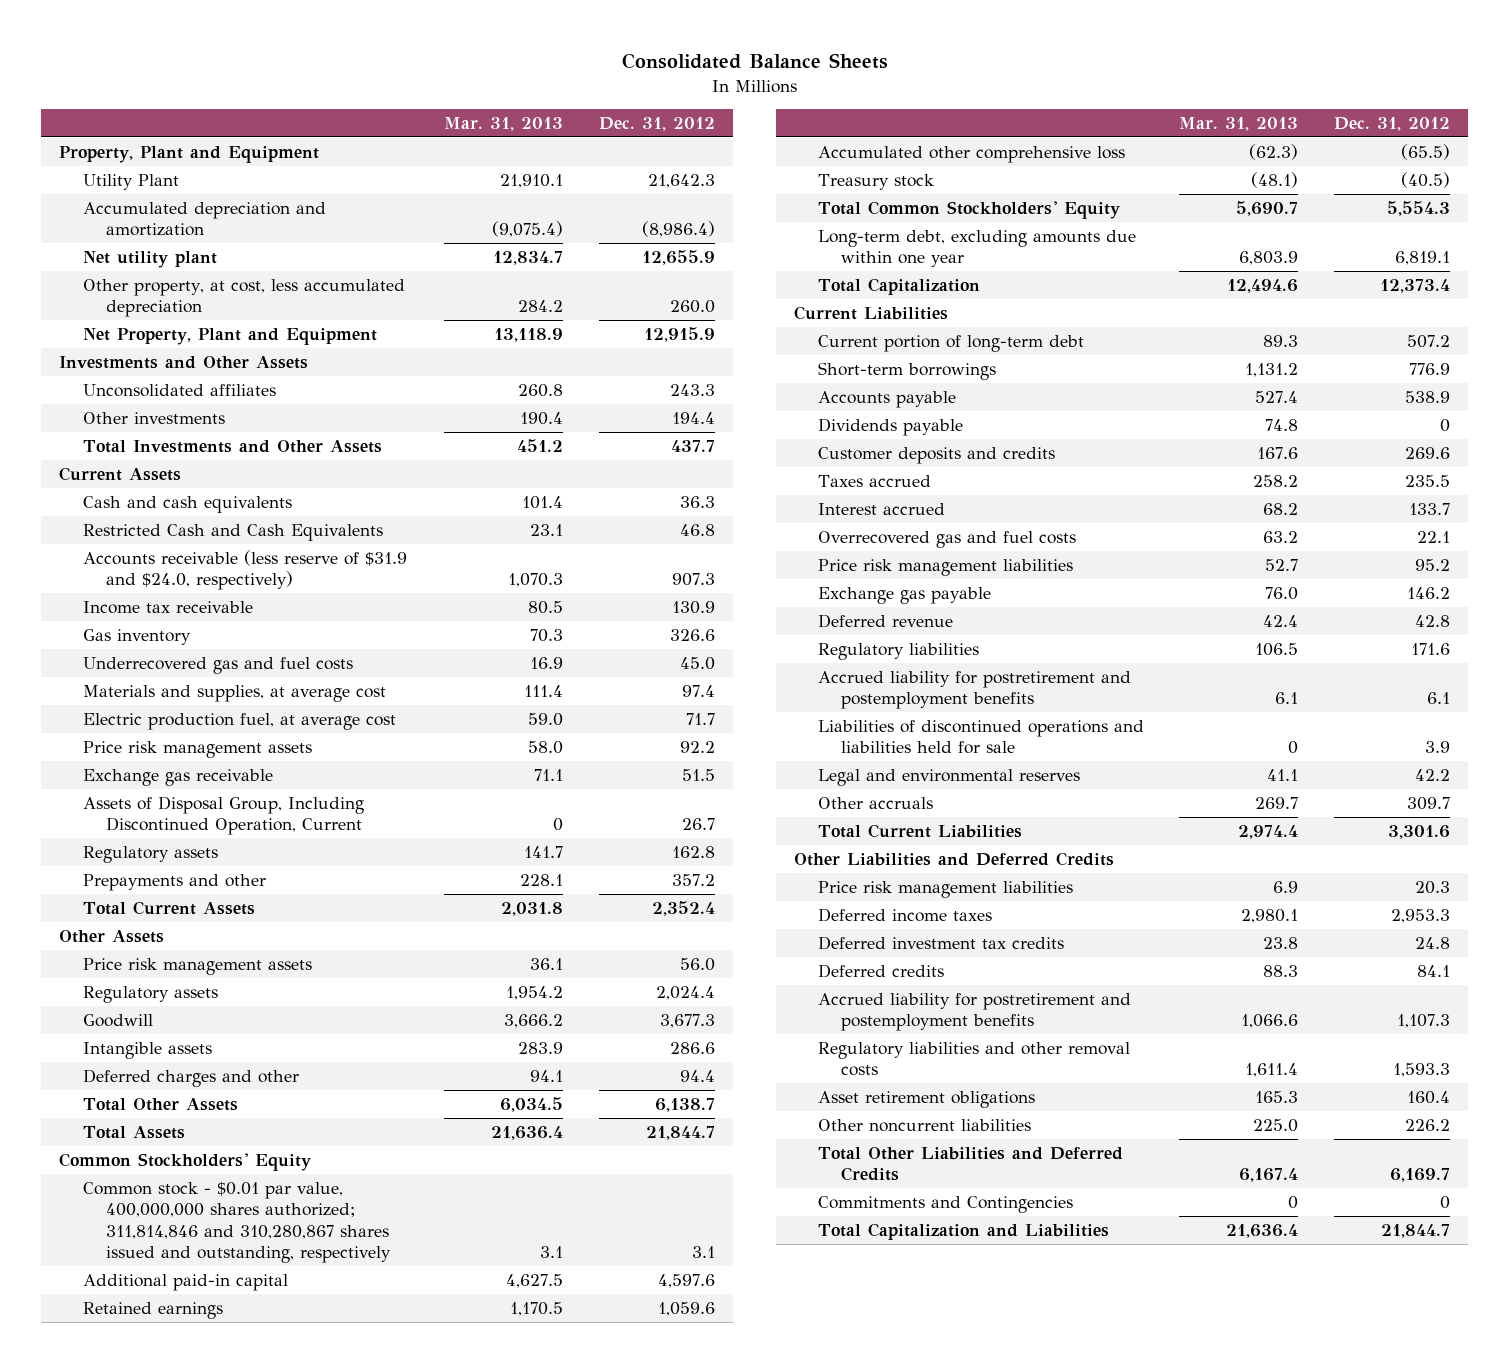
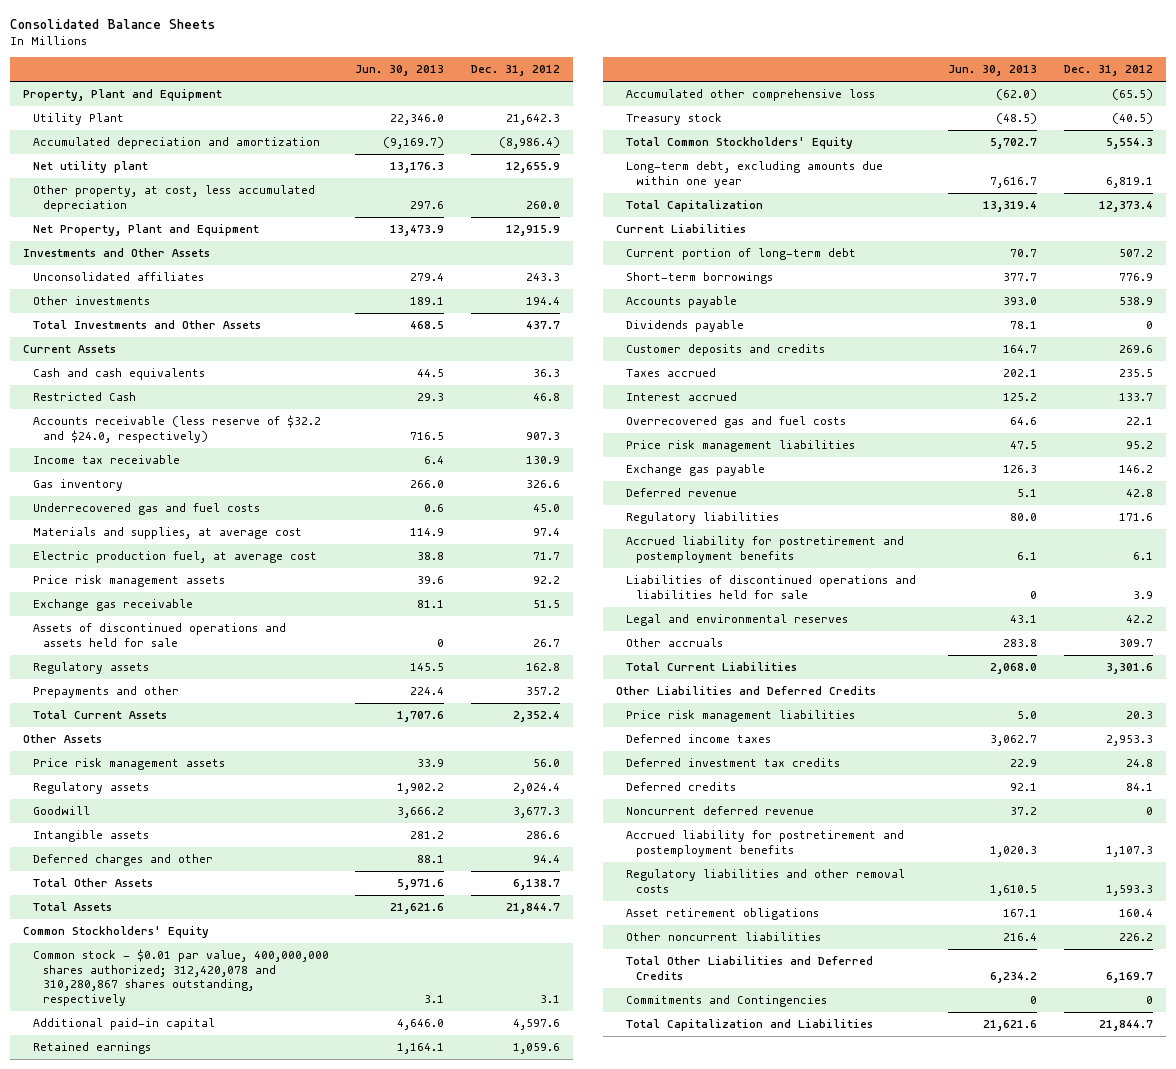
[444,116,564,131] Mar. 31, 2013 -> none
none -> [355,65,445,77] Jun. 30, 2013
[82,524,383,542] Restricted Cash and Cash Equivalents -> [33,392,137,402] Restricted Cash
[82,550,407,591] Accounts receivable (less reserve of $31.9 and $24.0, respectively) -> [33,415,322,443] Accounts receivable (less reserve of $32.2 and $24.0, respectively)
[82,796,364,836] Assets of Disposal Group, Including Discontinued Operation, Current -> [33,623,287,647] Assets of discontinued operations and assets held for sale
[82,1182,392,1263] Common stock - $0.01 par value, 400,000,000 shares authorized; 311,814,846 and 310,280,867 shares issued and outstanding, respectively -> [33,949,330,1006] Common stock - $0.01 par value, 400,000,000 shares authorized; 312,420,078 and 310,280,867 shares outstanding, respectively
none -> [626,806,815,816] Noncurrent deferred revenue

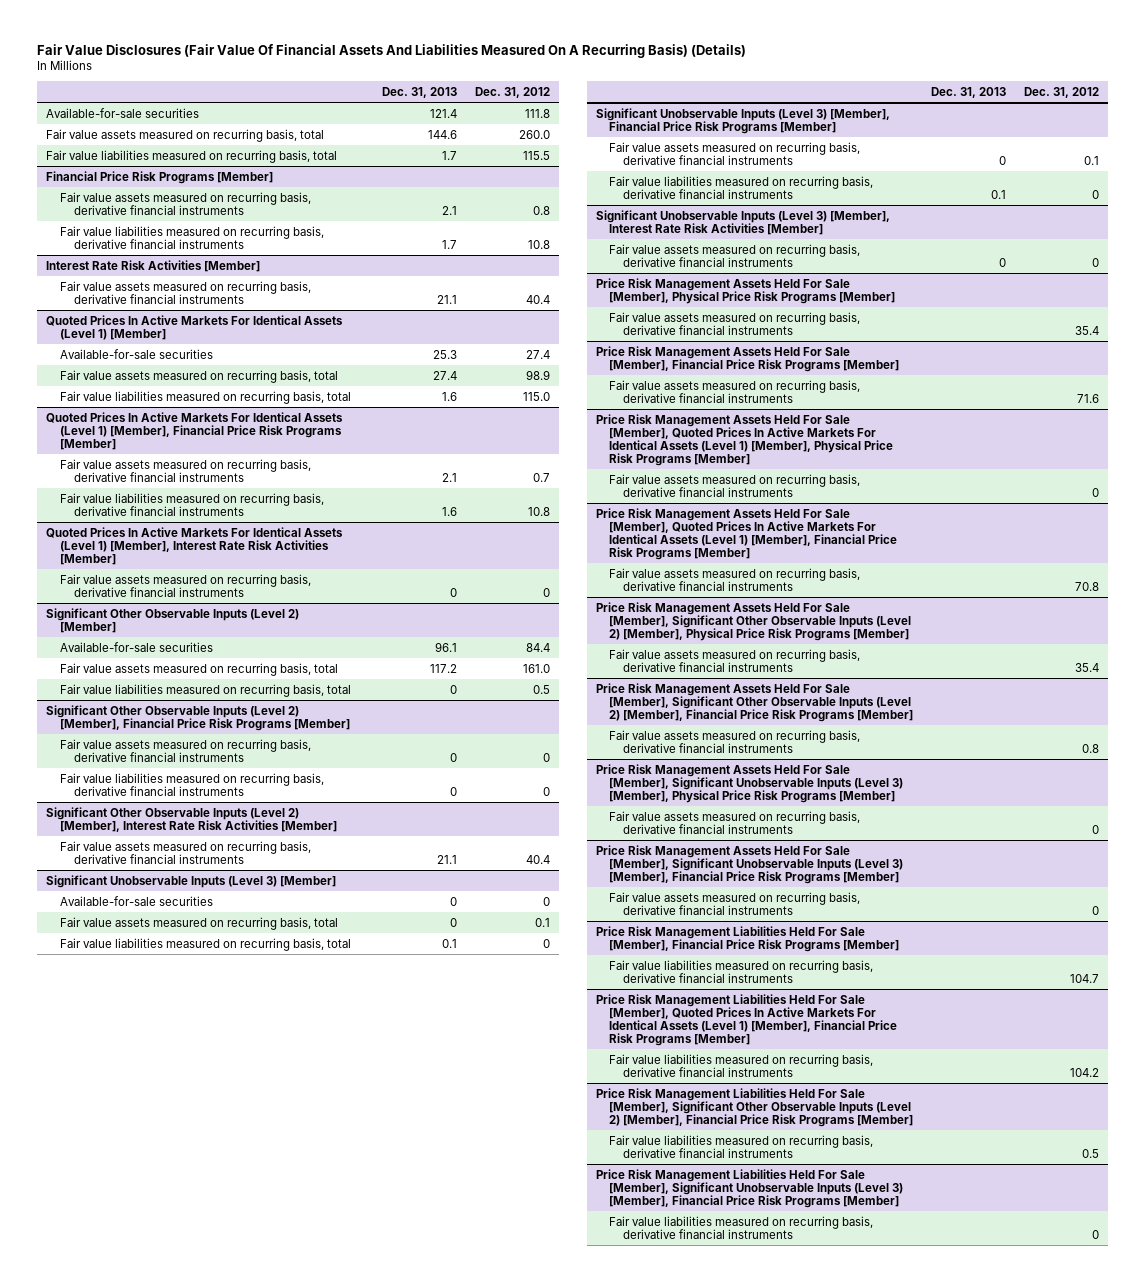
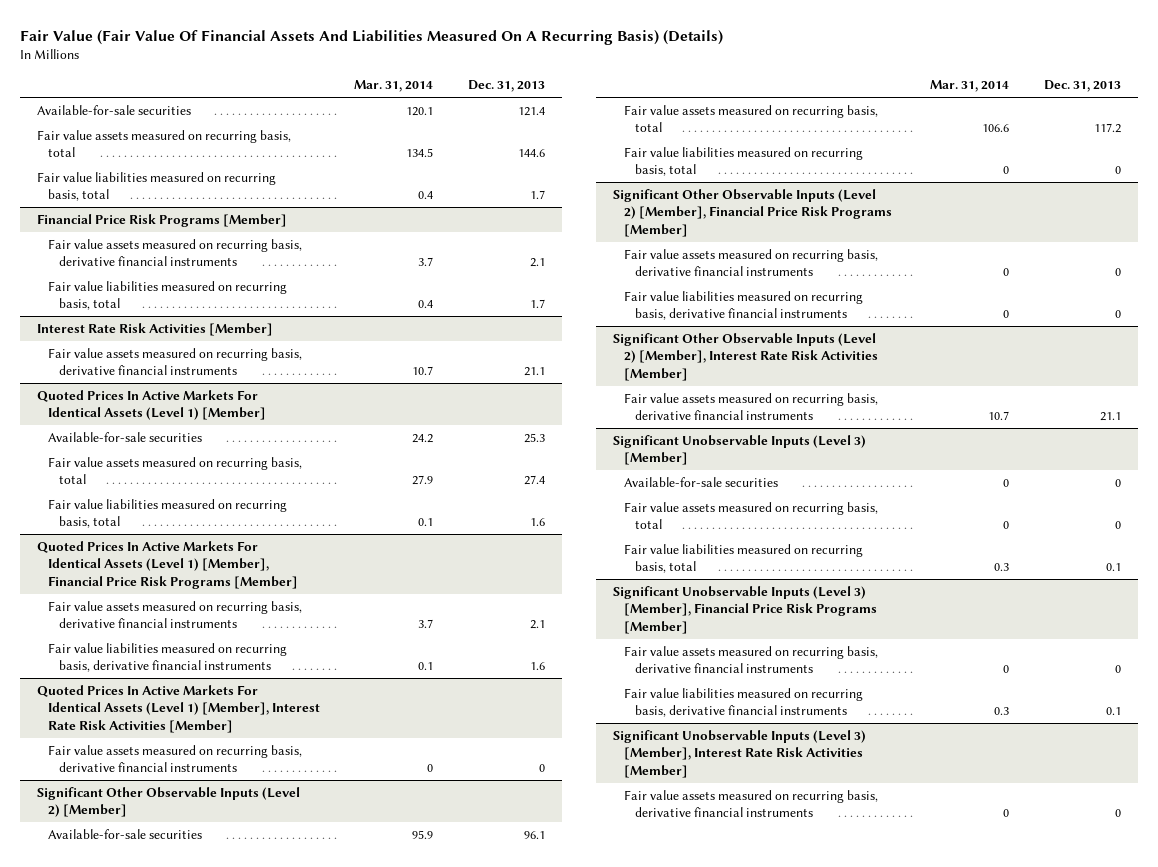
[37,43,747,58] Fair Value Disclosures (Fair Value Of Financial Assets And Liabilities Measured On A Recurring Basis) (Details) -> [19,29,723,45] Fair Value (Fair Value Of Financial Assets And Liabilities Measured On A Recurring Basis) (Details)
[474,87,550,99] Dec. 31, 2012 -> none
none -> [354,80,434,93] Mar. 31, 2014
[60,225,325,249] Fair value liabilities measured on recurring basis, derivative financial instruments -> [47,280,287,311] Fair value liabilities measured on recurring basis, total
[595,277,896,304] Price Risk Management Assets Held For Sale [Member], Physical Price Risk Programs [Member] -> none
[609,311,861,335] Fair value assets measured on recurring basis, derivative financial instruments -> none
[595,345,900,372] Price Risk Management Assets Held For Sale [Member], Financial Price Risk Programs [Member] -> none
[609,379,861,403] Fair value assets measured on recurring basis, derivative financial instruments -> none
[595,413,894,466] Price Risk Management Assets Held For Sale [Member], Quoted Prices In Active Markets For Identical Assets (Level 1) [Member], Physical Price Risk Programs [Member] -> none
[609,473,861,497] Fair value assets measured on recurring basis, derivative financial instruments -> none
[595,507,898,560] Price Risk Management Assets Held For Sale [Member], Quoted Prices In Active Markets For Identical Assets (Level 1) [Member], Financial Price Risk Programs [Member] -> none
[609,567,861,591] Fair value assets measured on recurring basis, derivative financial instruments -> none
[595,601,912,641] Price Risk Management Assets Held For Sale [Member], Significant Other Observable Inputs (Level 2) [Member], Physical Price Risk Programs [Member] -> none
[609,648,861,672] Fair value assets measured on recurring basis, derivative financial instruments -> none
[595,682,914,722] Price Risk Management Assets Held For Sale [Member], Significant Other Observable Inputs (Level 2) [Member], Financial Price Risk Programs [Member] -> none
[609,729,861,753] Fair value assets measured on recurring basis, derivative financial instruments -> none
[595,763,904,803] Price Risk Management Assets Held For Sale [Member], Significant Unobservable Inputs (Level 3) [Member], Physical Price Risk Programs [Member] -> none
[609,810,861,834] Fair value assets measured on recurring basis, derivative financial instruments -> none
[595,844,904,884] Price Risk Management Assets Held For Sale [Member], Significant Unobservable Inputs (Level 3) [Member], Financial Price Risk Programs [Member] -> none
[609,891,861,915] Fair value assets measured on recurring basis, derivative financial instruments -> none
[595,925,900,952] Price Risk Management Liabilities Held For Sale [Member], Financial Price Risk Programs [Member] -> none
[609,959,874,983] Fair value liabilities measured on recurring basis, derivative financial instruments -> none
[595,993,898,1046] Price Risk Management Liabilities Held For Sale [Member], Quoted Prices In Active Markets For Identical Assets (Level 1) [Member], Financial Price Risk Programs [Member] -> none
[609,1053,874,1077] Fair value liabilities measured on recurring basis, derivative financial instruments -> none
[595,1087,914,1127] Price Risk Management Liabilities Held For Sale [Member], Significant Other Observable Inputs (Level 2) [Member], Financial Price Risk Programs [Member] -> none
[609,1134,874,1158] Fair value liabilities measured on recurring basis, derivative financial instruments -> none
[595,1168,904,1208] Price Risk Management Liabilities Held For Sale [Member], Significant Unobservable Inputs (Level 3) [Member], Financial Price Risk Programs [Member] -> none
[609,1215,874,1239] Fair value liabilities measured on recurring basis, derivative financial instruments -> none

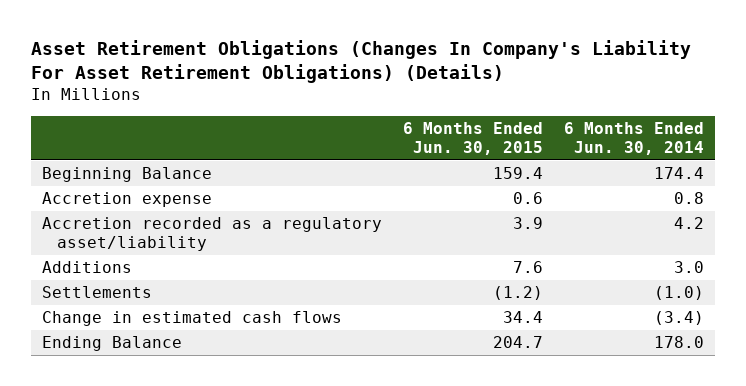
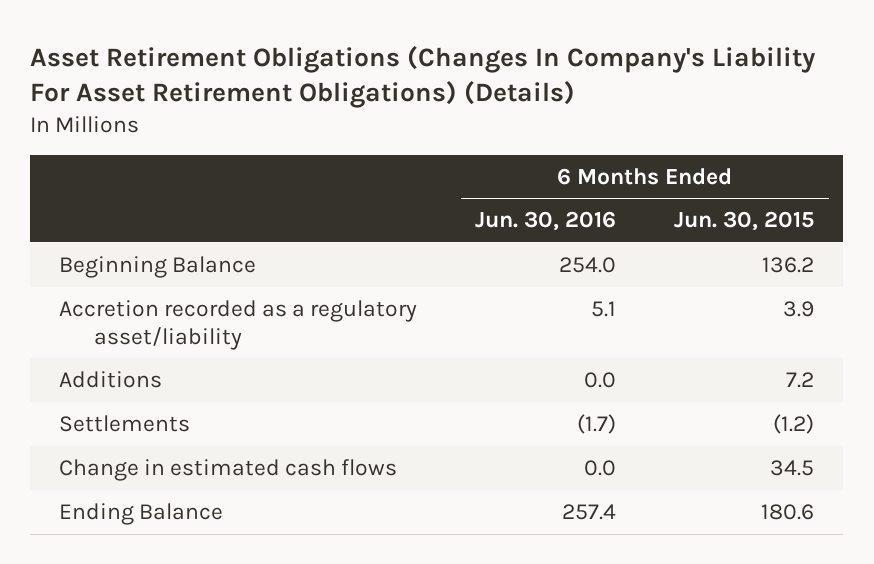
[564,122,705,156] 6 Months Ended Jun. 30, 2014 -> none
none -> [475,211,617,232] Jun. 30, 2016
[41,191,212,207] Accretion expense -> none
[492,166,543,179] 159.4 -> [762,256,815,273] 136.2
[512,260,543,273] 7.6 -> [786,371,815,388] 7.2
[502,310,543,323] 34.4 -> [770,459,815,476] 34.5
[492,335,543,348] 204.7 -> [761,503,815,520] 180.6

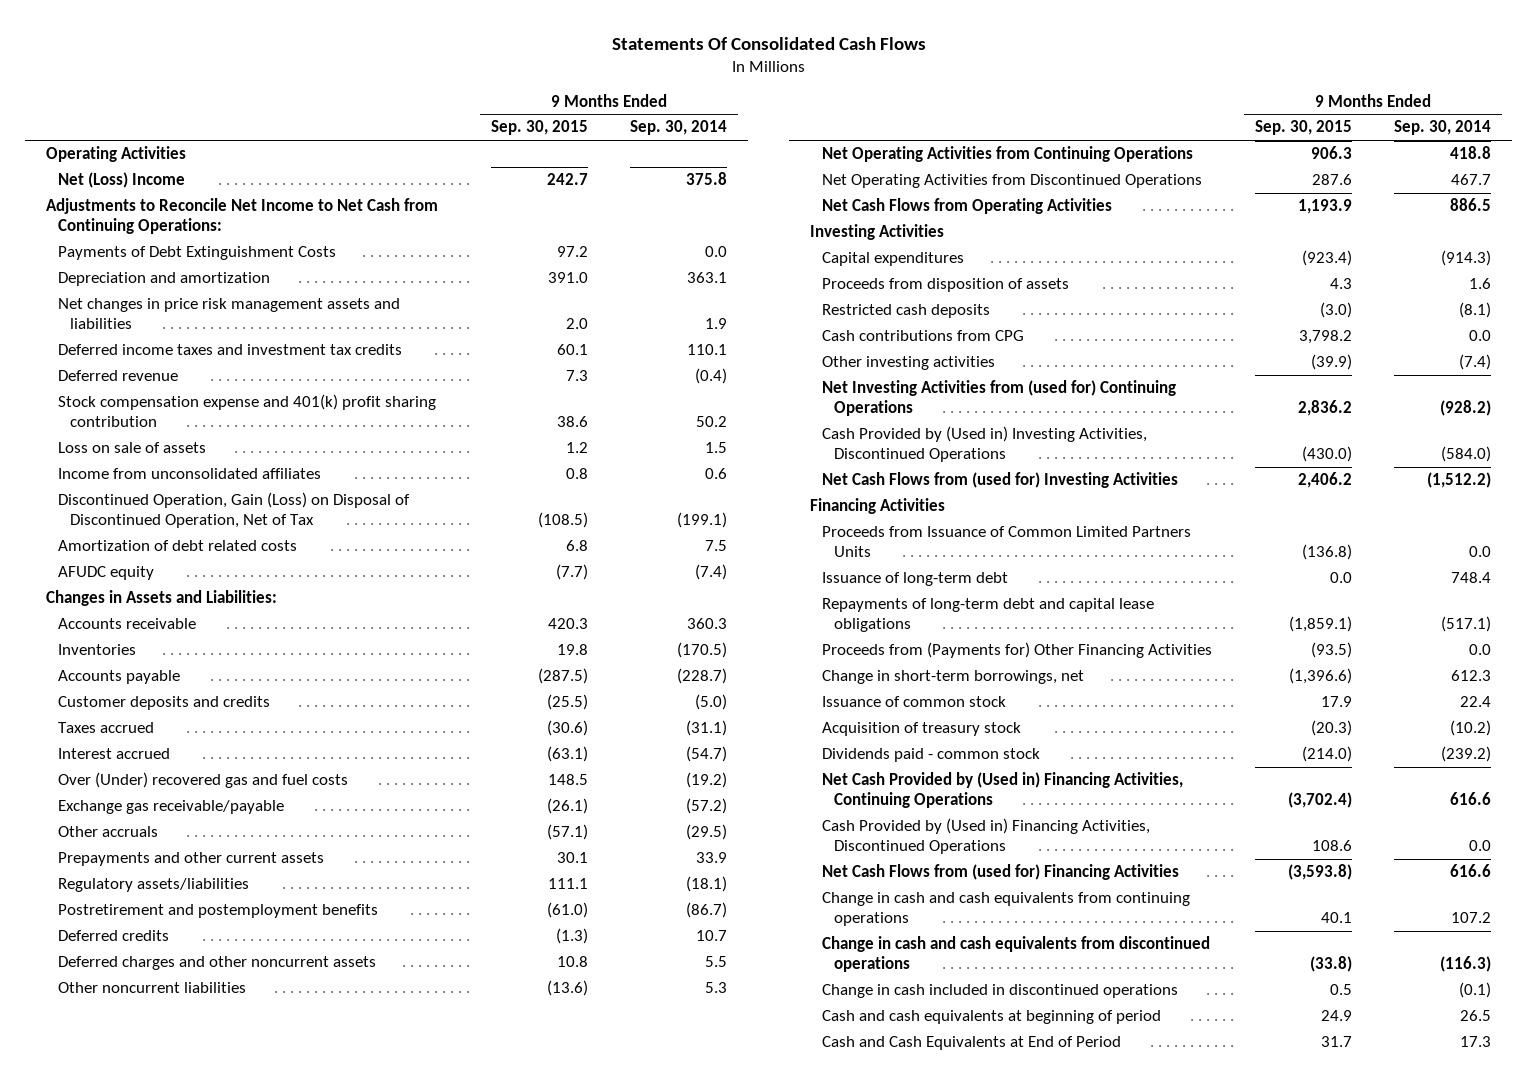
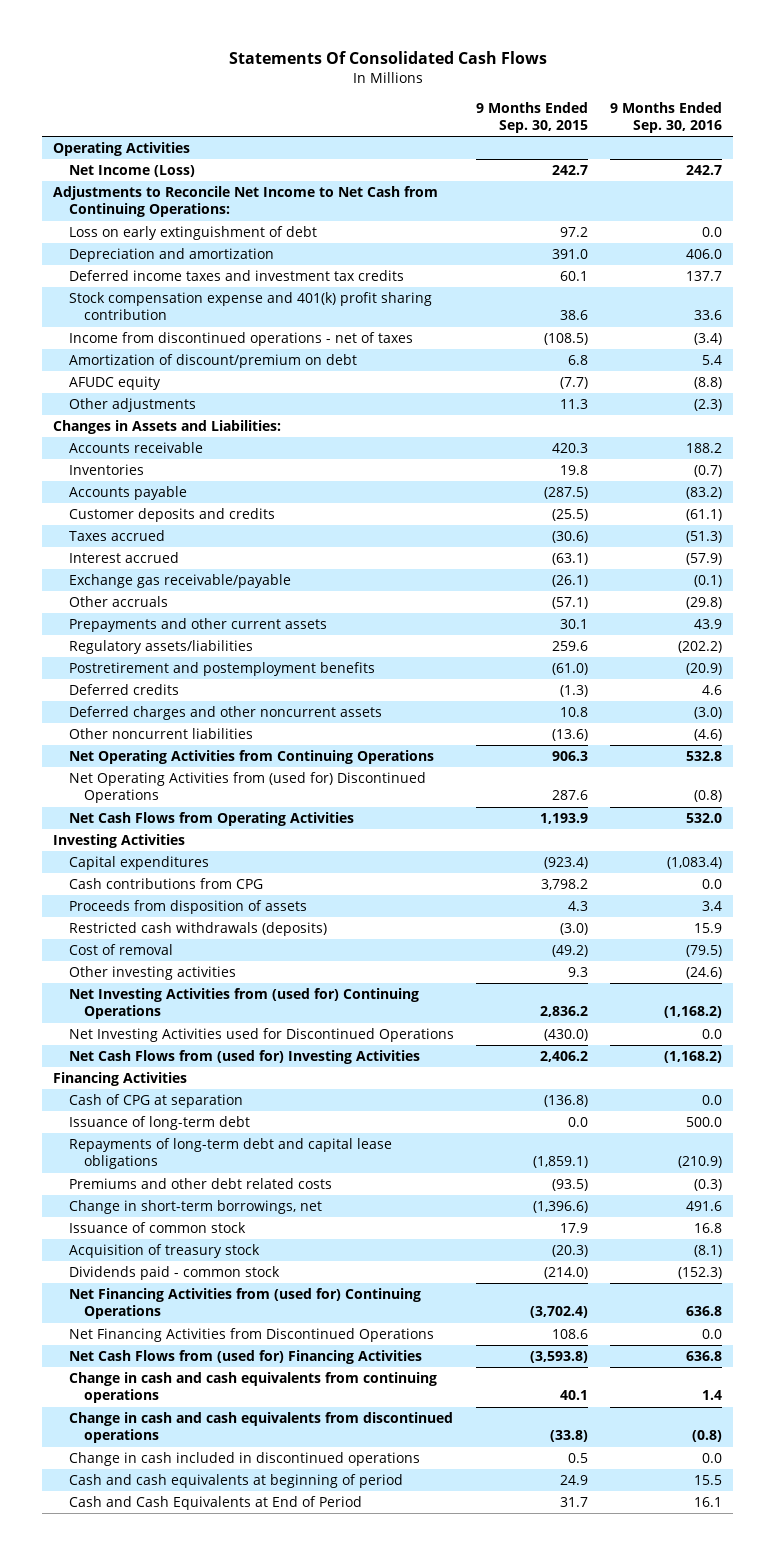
[630,120,728,136] Sep. 30, 2014 -> none
none -> [610,101,723,133] 9 Months Ended Sep. 30, 2016
[58,172,186,189] Net (Loss) Income -> [68,165,195,178] Net Income (Loss)
[58,246,337,261] Payments of Debt Extinguishment Costs -> [68,226,317,241] Loss on early extinguishment of debt
[58,298,401,330] Net changes in price risk management assets and liabilities -> none
[58,370,179,382] Deferred revenue -> none
[58,442,207,454] Loss on sale of assets -> none
[58,468,322,480] Income from unconsolidated affiliates -> none
[58,492,411,529] Discontinued Operation, Gain (Loss) on Disposal of Discontinued Operation, Net of Tax -> [68,332,413,347] Income from discontinued operations - net of taxes
[58,540,298,552] Amortization of debt related costs -> [68,354,357,369] Amortization of discount/premium on debt
none -> [68,398,196,413] Other adjustments
[58,772,349,789] Over (Under) recovered gas and fuel costs -> none
[547,878,588,890] 111.1 -> [551,641,588,652] 259.6
[822,174,1203,189] Net Operating Activities from Discontinued Operations -> [68,772,426,804] Net Operating Activities from (used for) Discontinued Operations
[822,304,991,319] Restricted cash deposits -> none
[822,278,1070,293] Proceeds from disposition of assets -> [68,900,307,915] Proceeds from disposition of assets
none -> [68,922,327,937] Restricted cash withdrawals (deposits)
none -> [68,944,173,956] Cost of removal
[1310,354,1352,371] (39.9) -> [567,967,588,978] 9.3
[822,426,1148,463] Cash Provided by (Used in) Investing Activities, Discontinued Operations -> [68,1028,454,1043] Net Investing Activities used for Discontinued Operations
[822,526,1192,558] Proceeds from Issuance of Common Limited Partners Units -> [68,1094,243,1109] Cash of CPG at separation
[822,642,1213,659] Proceeds from (Payments for) Other Financing Activities -> [68,1178,332,1190] Premiums and other debt related costs
[822,772,1184,809] Net Cash Provided by (Used in) Financing Activities, Continuing Operations -> [68,1288,421,1320] Net Financing Activities from (used for) Continuing Operations
[822,818,1151,855] Cash Provided by (Used in) Financing Activities, Discontinued Operations -> [68,1328,434,1343] Net Financing Activities from Discontinued Operations

